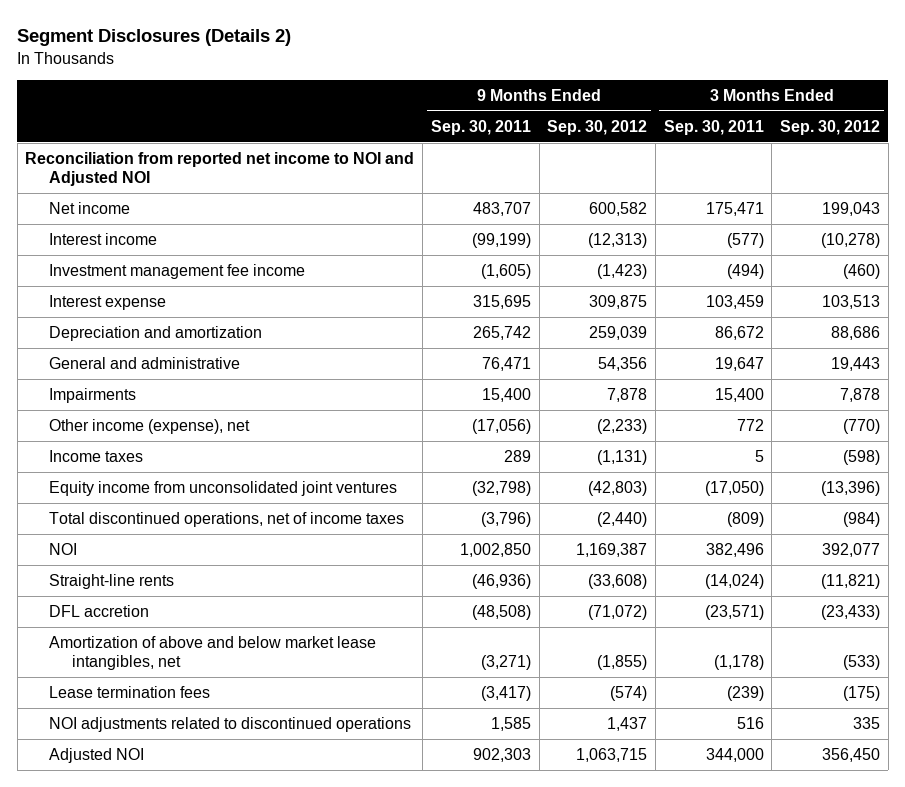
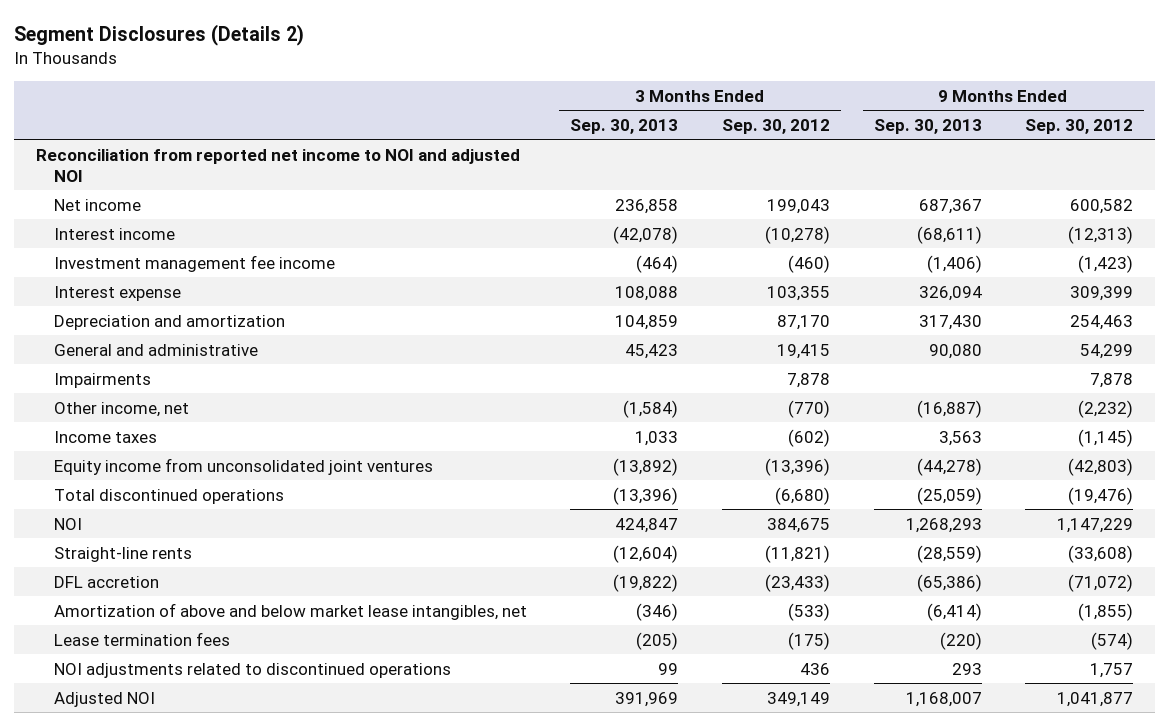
[430,119,531,135] Sep. 30, 2011 -> none
[663,119,764,135] Sep. 30, 2011 -> none
none -> [570,118,679,134] Sep. 30, 2013
none -> [873,118,982,134] Sep. 30, 2013
[25,152,415,187] Reconciliation from reported net income to NOI and Adjusted NOI -> [36,148,521,182] Reconciliation from reported net income to NOI and adjusted NOI
[589,295,648,310] 309,875 -> [1070,285,1134,301] 309,399
[821,295,880,310] 103,513 -> [766,285,830,301] 103,355
[589,326,648,341] 259,039 -> [1070,314,1134,330] 254,463
[830,326,880,341] 88,686 -> [776,314,830,330] 87,170
[598,357,648,372] 54,356 -> [1080,343,1134,359] 54,299
[830,357,880,372] 19,443 -> [776,343,830,359] 19,415
[48,419,250,435] Other income (expense), net -> [53,401,189,417] Other income, net
[597,419,648,435] (2,233) -> [1078,399,1134,418] (2,232)
[597,450,648,466] (1,131) -> [1078,428,1134,447] (1,145)
[842,450,880,466] (598) -> [787,428,830,447] (602)
[48,512,404,528] Total discontinued operations, net of income taxes -> [53,488,284,504] Total discontinued operations
[597,512,648,528] (2,440) -> [1068,486,1134,505] (19,476)
[842,512,880,528] (984) -> [774,486,830,505] (6,680)
[576,543,648,558] 1,169,387 -> [1057,517,1134,533] 1,147,229
[821,543,880,558] 392,077 -> [766,517,830,533] 384,675
[607,717,648,732] 1,437 -> [1090,662,1134,678] 1,757
[852,717,880,730] 335 -> [799,662,830,675] 436
[576,748,648,763] 1,063,715 -> [1057,691,1134,707] 1,041,877
[821,748,880,763] 356,450 -> [766,691,830,707] 349,149

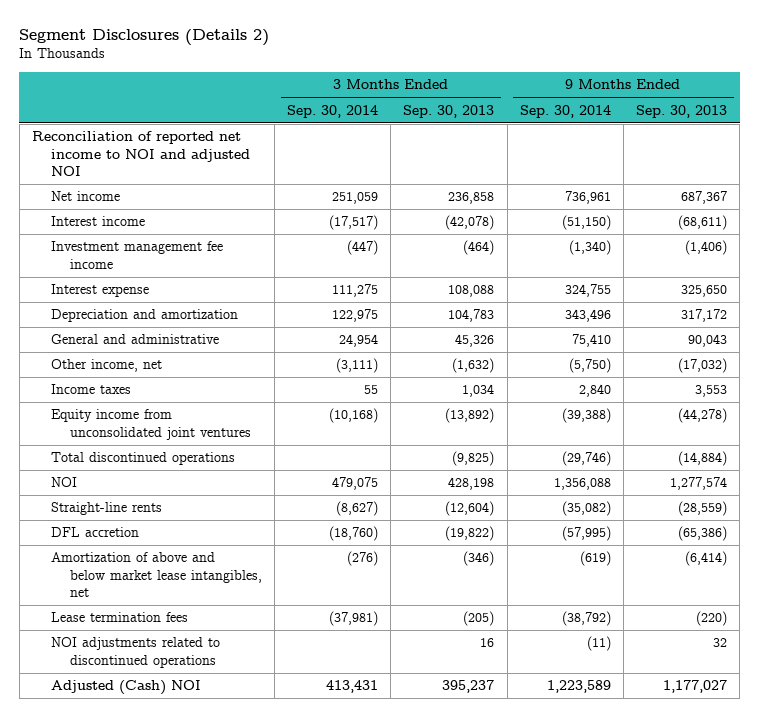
[721,118,830,134] Sep. 30, 2012 -> none
[1025,118,1134,134] Sep. 30, 2012 -> none
none -> [287,104,379,118] Sep. 30, 2014
none -> [519,104,611,118] Sep. 30, 2014
[36,148,521,182] Reconciliation from reported net income to NOI and adjusted NOI -> [31,131,250,177] Reconciliation of reported net income to NOI and adjusted NOI
[53,372,151,388] Impairments -> none
[918,285,982,301] 326,094 -> [681,285,728,298] 325,650
[615,314,679,330] 104,859 -> [448,309,495,323] 104,783
[918,314,982,330] 317,430 -> [681,309,728,323] 317,172
[625,343,679,359] 45,423 -> [455,334,495,348] 45,326
[928,343,982,359] 90,080 -> [688,334,728,348] 90,043
[623,399,679,418] (1,584) -> [452,358,495,374] (1,632)
[916,399,982,418] (16,887) -> [678,358,728,374] (17,032)
[635,430,679,446] 1,033 -> [462,384,495,398] 1,034
[938,430,982,446] 3,563 -> [695,385,728,398] 3,553
[613,486,679,505] (13,396) -> [452,451,495,467] (9,825)
[916,486,982,505] (25,059) -> [678,451,728,467] (14,884)
[615,517,679,533] 424,847 -> [448,477,495,491] 428,198
[905,517,982,533] 1,268,293 -> [670,477,728,491] 1,277,574
[658,662,679,675] 99 -> [480,638,495,648] 16
[951,662,982,675] 293 -> [713,638,728,648] 32
[53,691,155,707] Adjusted NOI -> [50,680,201,696] Adjusted (Cash) NOI
[615,691,679,707] 391,969 -> [442,680,495,694] 395,237
[905,691,982,707] 1,168,007 -> [663,680,728,694] 1,177,027

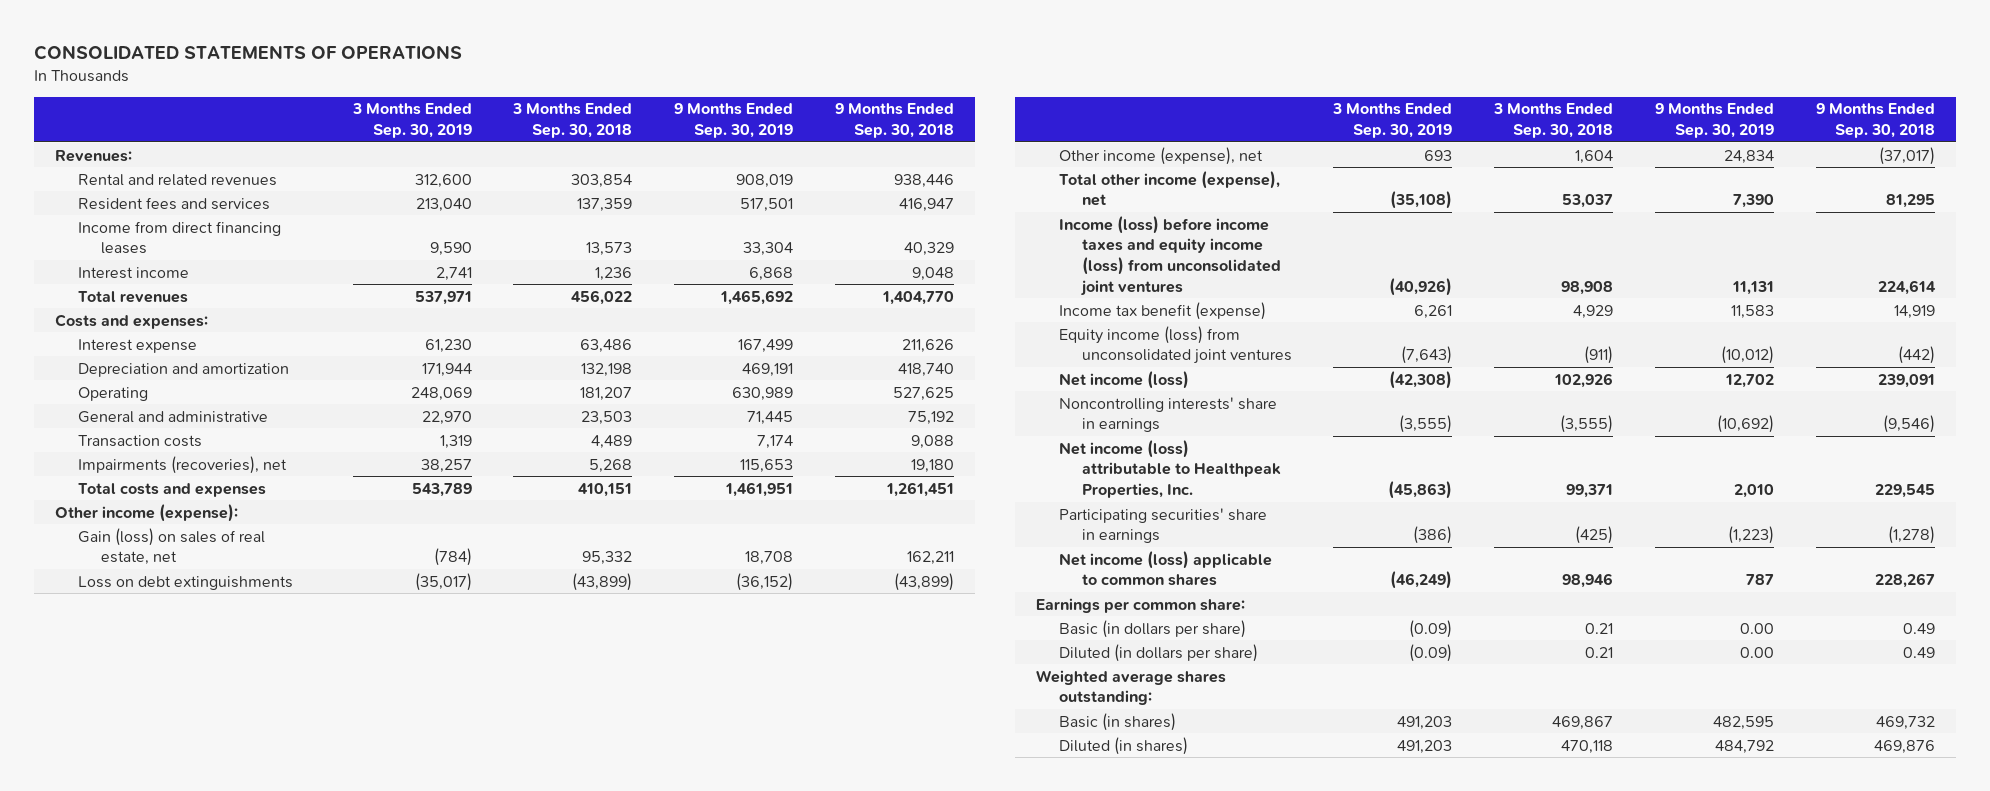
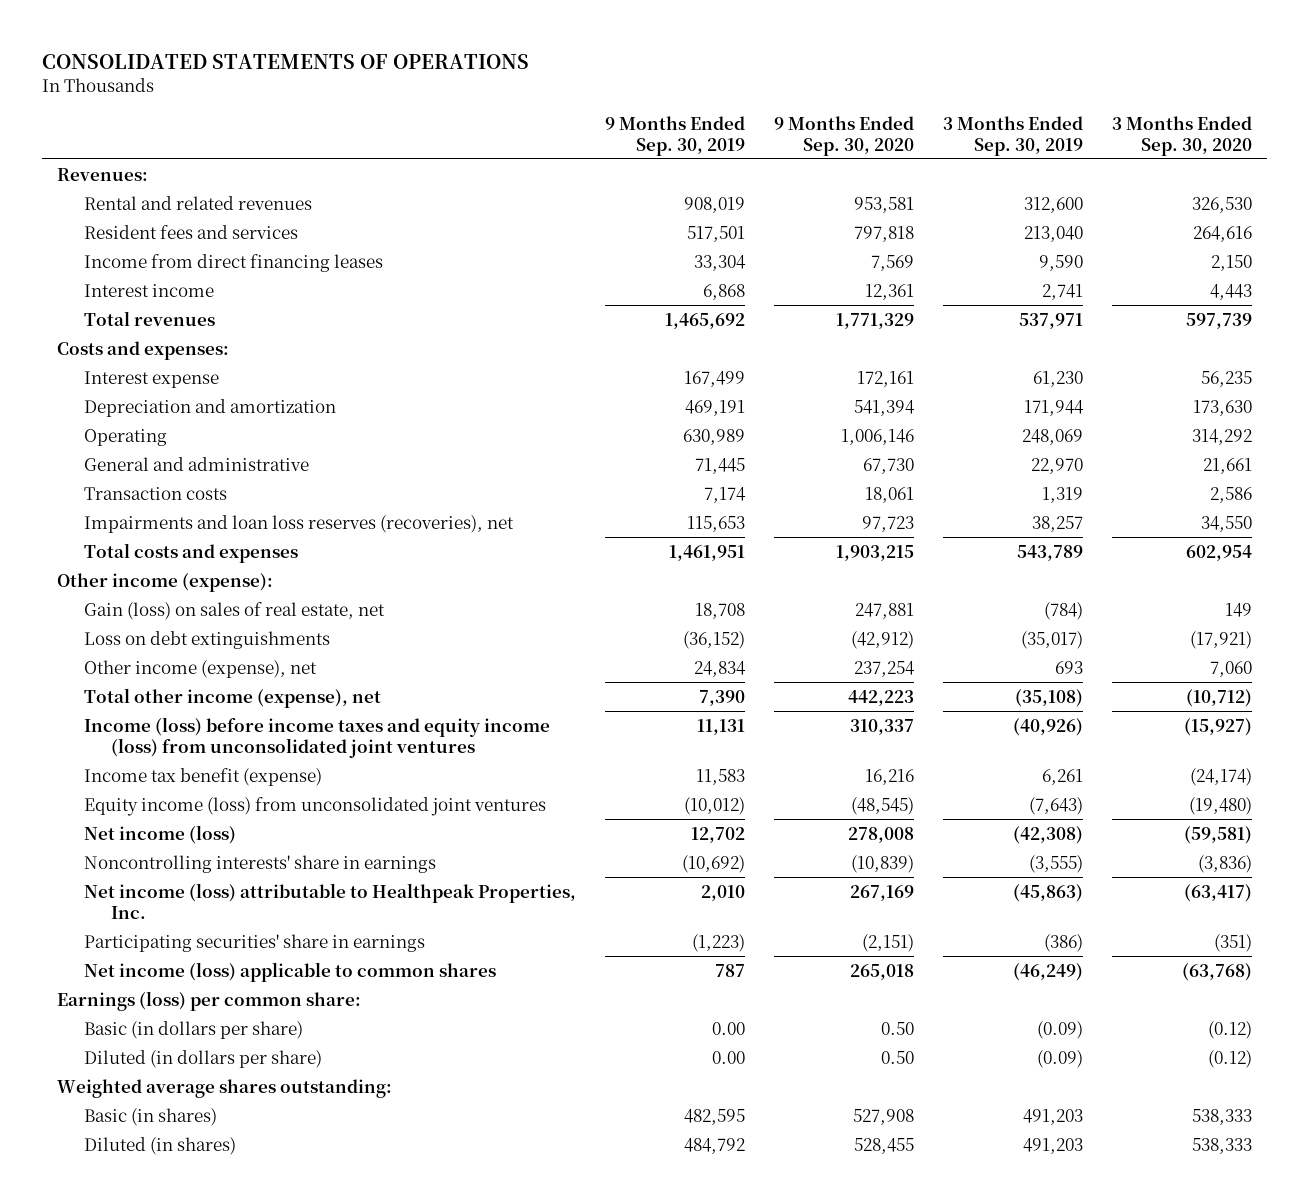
[512,103,633,139] 3 Months Ended Sep. 30, 2018 -> none
[834,103,954,139] 9 Months Ended Sep. 30, 2018 -> none
none -> [773,115,914,156] 9 Months Ended Sep. 30, 2020
none -> [1112,115,1253,156] 3 Months Ended Sep. 30, 2020
[77,455,287,474] Impairments (recoveries), net -> [83,514,514,533] Impairments and loan loss reserves (recoveries), net
[1035,597,1245,613] Earnings per common share: -> [56,990,361,1011] Earnings (loss) per common share:

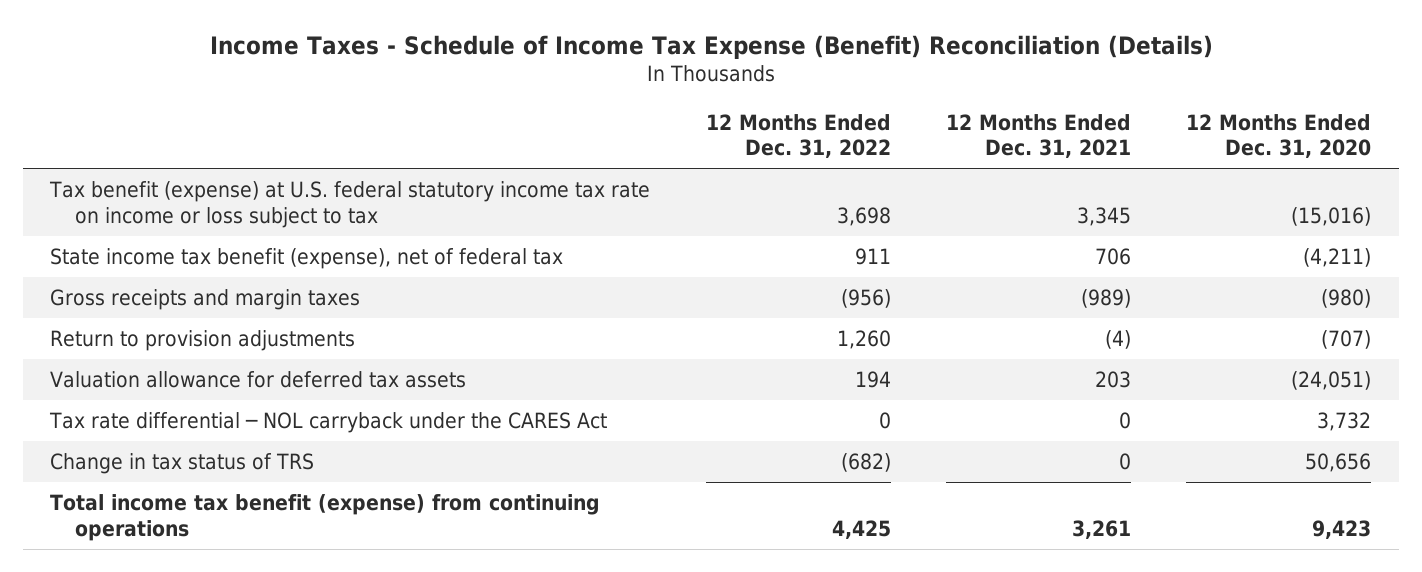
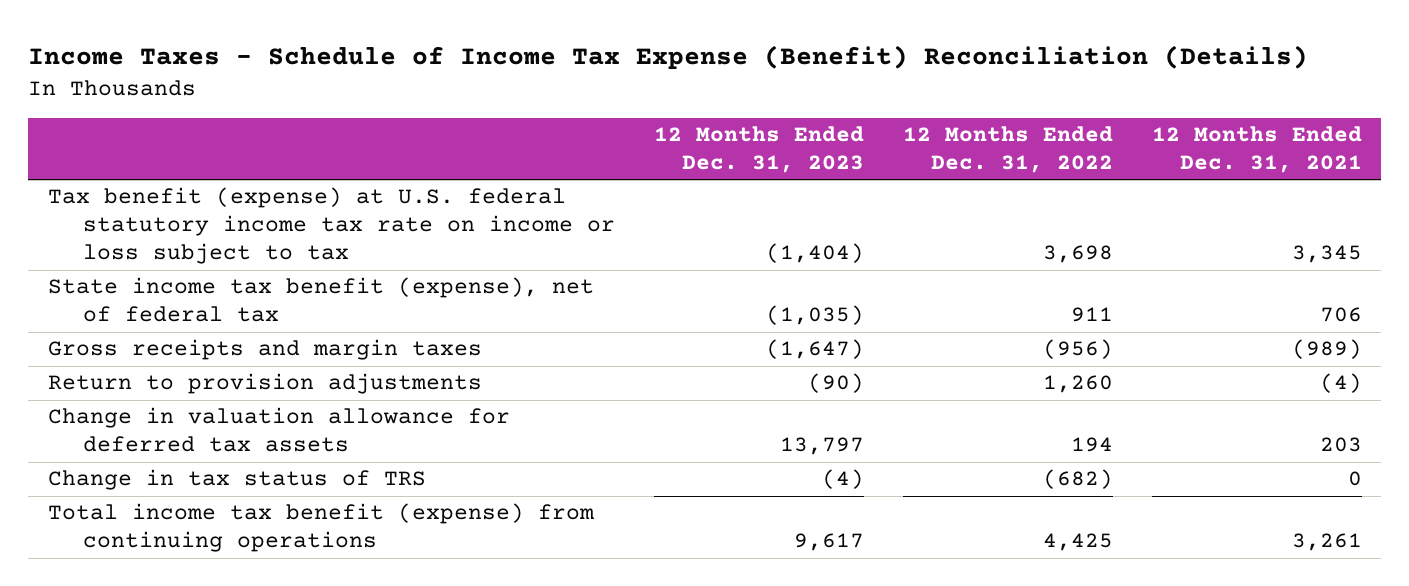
[1186,113,1372,159] 12 Months Ended Dec. 31, 2020 -> none
none -> [653,126,864,174] 12 Months Ended Dec. 31, 2023
[49,411,608,433] Tax rate differential ─ NOL carryback under the CARES Act -> none
[50,370,467,388] Valuation allowance for deferred tax assets -> [47,407,510,453] Change in valuation allowance for deferred tax assets

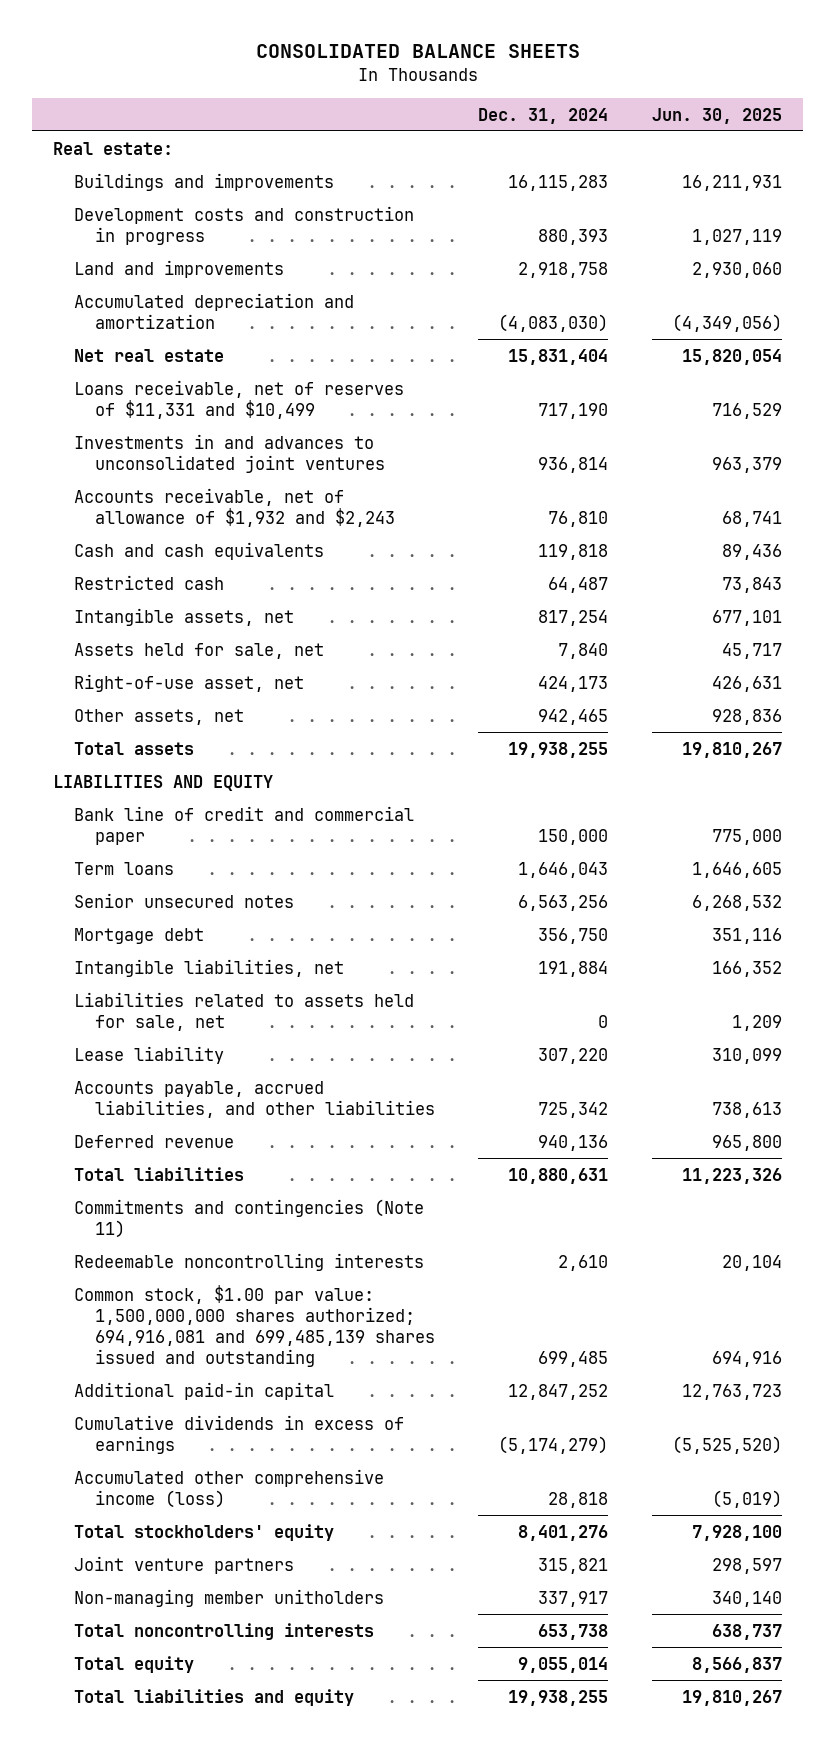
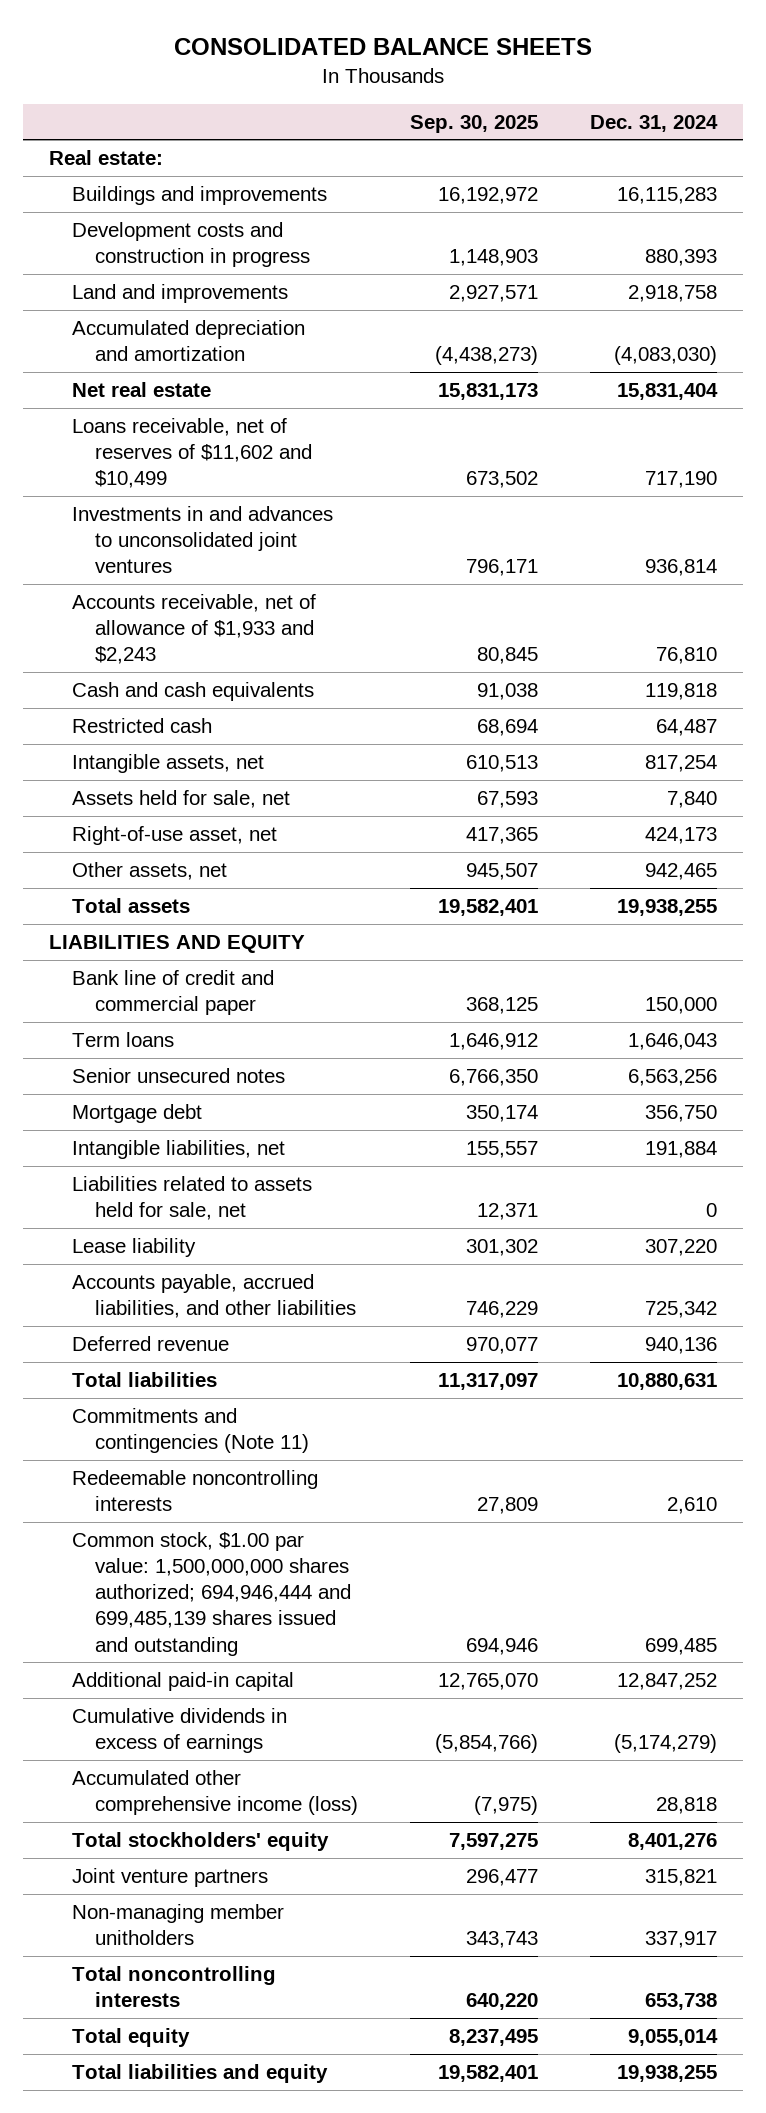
[651,107,782,124] Jun. 30, 2025 -> none
none -> [410,114,539,133] Sep. 30, 2025
[74,379,405,419] Loans receivable, net of reserves of $11,331 and $10,499 -> [71,417,312,489] Loans receivable, net of reserves of $11,602 and $10,499
[74,487,396,527] Accounts receivable, net of allowance of $1,932 and $2,243 -> [71,593,316,665] Accounts receivable, net of allowance of $1,933 and $2,243
[74,1284,436,1367] Common stock, $1.00 par value: 1,500,000,000 shares authorized; 694,916,081 and 699,485,139 shares issued and outstanding -> [71,1531,351,1656] Common stock, $1.00 par value: 1,500,000,000 shares authorized; 694,946,444 and 699,485,139 shares issued and outstanding

